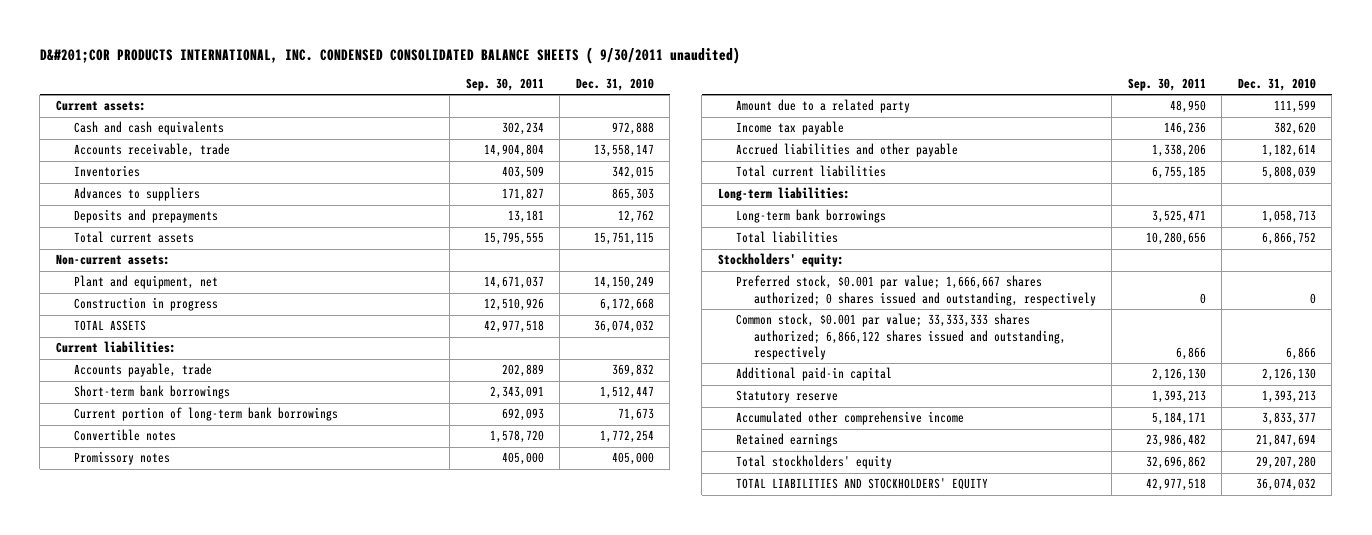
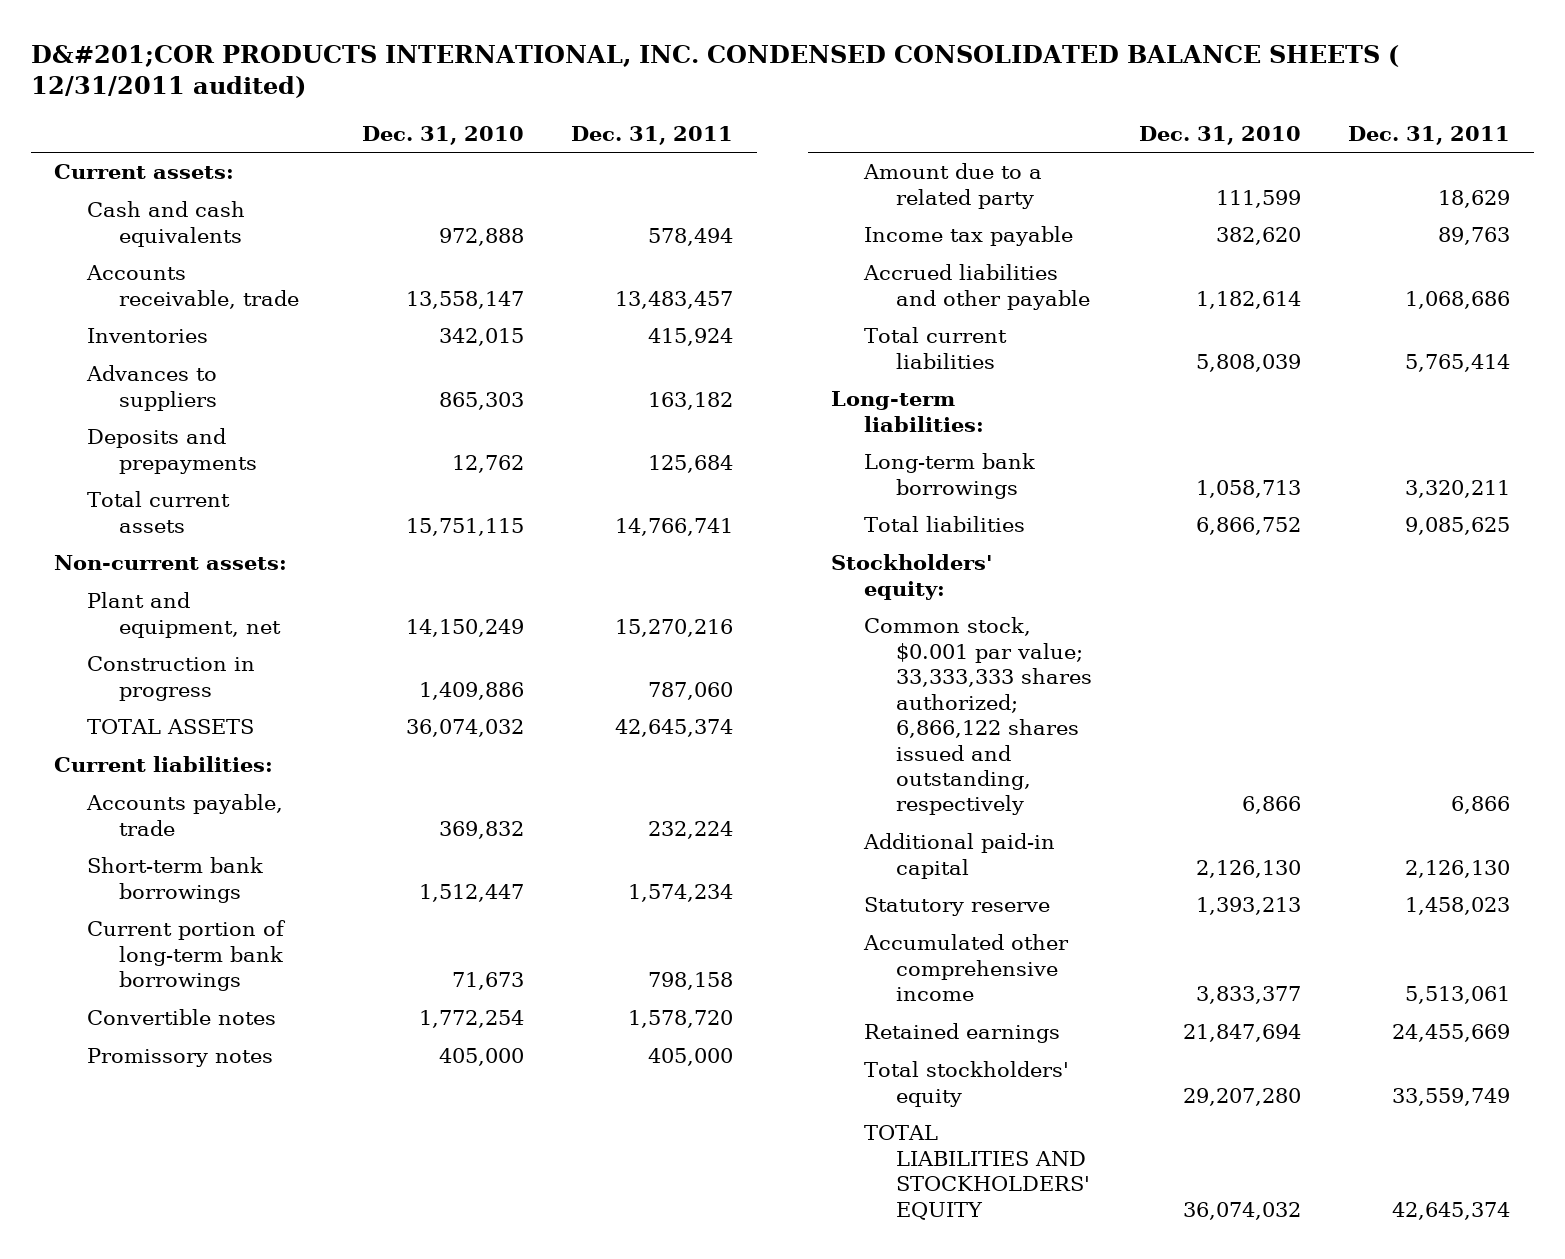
[39,46,740,64] D&#201;COR PRODUCTS INTERNATIONAL, INC. CONDENSED CONSOLIDATED BALANCE SHEETS ( 9/30/2011 unaudited) -> [30,44,1399,99] D&#201;COR PRODUCTS INTERNATIONAL, INC. CONDENSED CONSOLIDATED BALANCE SHEETS ( 12/31/2011 audited)
[465,77,544,91] Sep. 30, 2011 -> none
none -> [571,125,734,145] Dec. 31, 2011
[599,298,654,312] 6,172,668 -> [419,681,525,700] 1,409,886
[735,275,1096,306] Preferred stock, $0.001 par value; 1,666,667 shares authorized; 0 shares issued and outstanding, respectively -> none

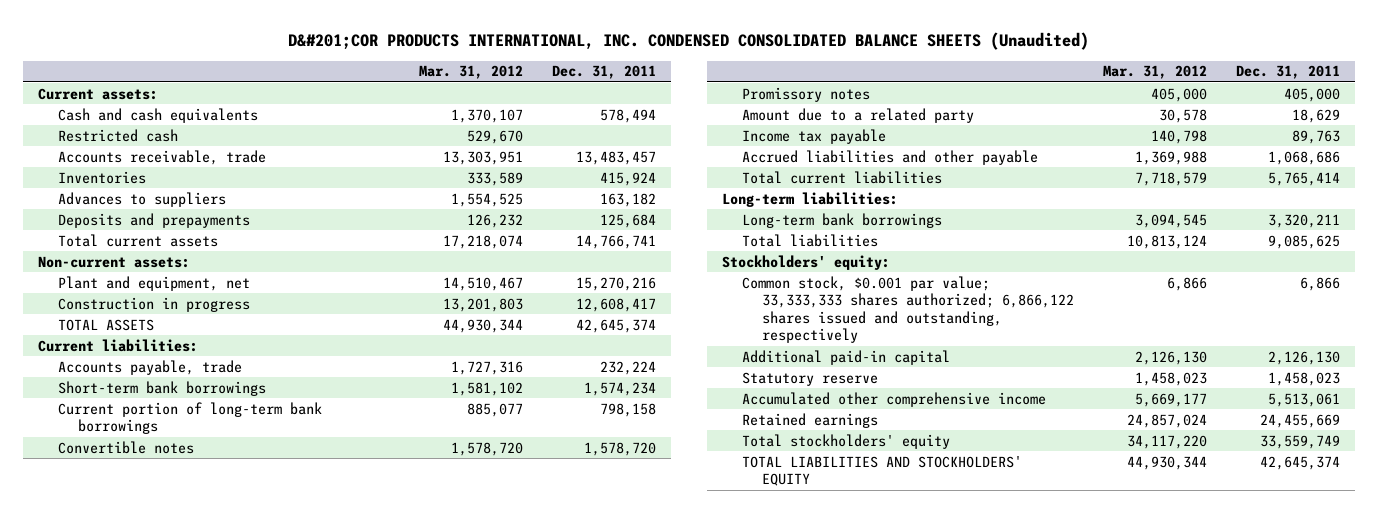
[30,44,1399,99] D&#201;COR PRODUCTS INTERNATIONAL, INC. CONDENSED CONSOLIDATED BALANCE SHEETS ( 12/31/2011 audited) -> [288,32,1090,51] D&#201;COR PRODUCTS INTERNATIONAL, INC. CONDENSED CONSOLIDATED BALANCE SHEETS (Unaudited)
[362,125,525,145] Dec. 31, 2010 -> none
none -> [419,65,524,80] Mar. 31, 2012
none -> [58,128,179,142] Restricted cash
[648,681,734,700] 787,060 -> [576,297,657,312] 12,608,417

